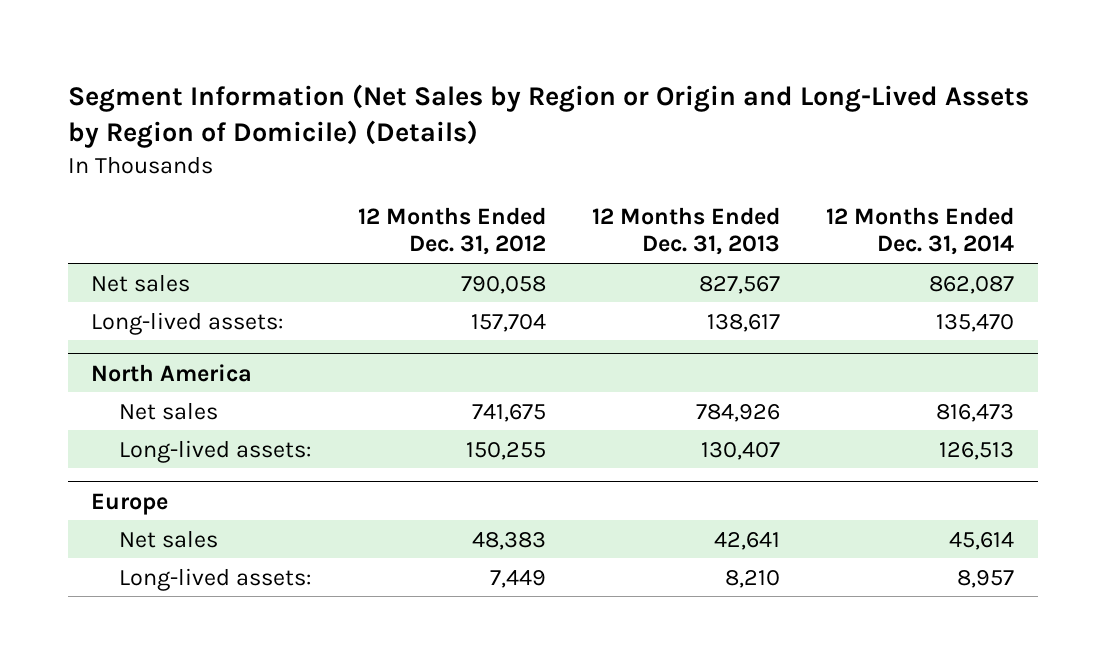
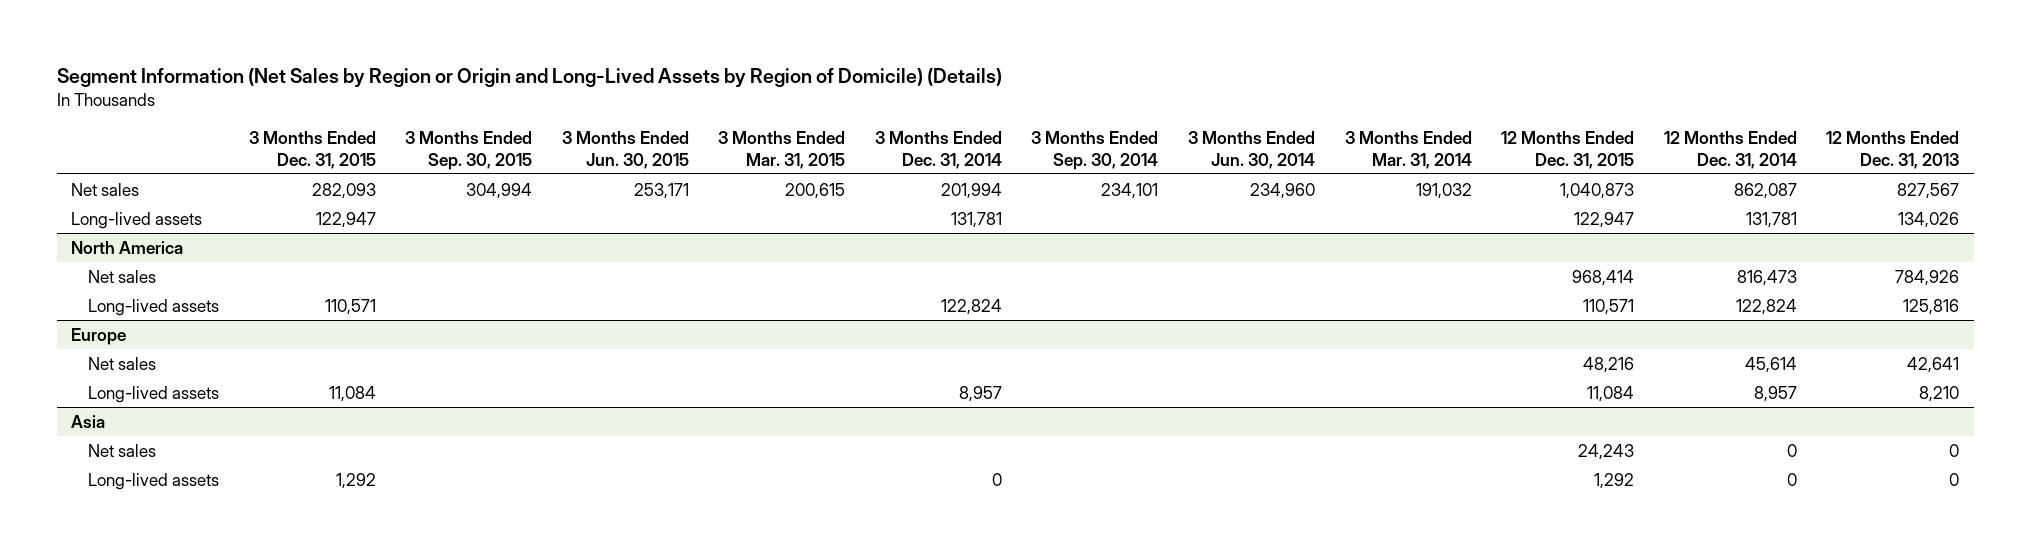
[357,206,546,256] 12 Months Ended Dec. 31, 2012 -> none
none -> [248,131,376,169] 3 Months Ended Dec. 31, 2015
none -> [405,131,533,170] 3 Months Ended Sep. 30, 2015
none -> [561,131,689,169] 3 Months Ended Jun. 30, 2015
none -> [718,131,846,169] 3 Months Ended Mar. 31, 2015
none -> [874,131,1002,169] 3 Months Ended Dec. 31, 2014
none -> [1031,131,1159,170] 3 Months Ended Sep. 30, 2014
none -> [1187,131,1315,169] 3 Months Ended Jun. 30, 2014
none -> [1344,131,1472,169] 3 Months Ended Mar. 31, 2014
none -> [1501,131,1635,169] 12 Months Ended Dec. 31, 2015
[91,311,284,335] Long-lived assets: -> [71,211,203,229] Long-lived assets
[707,313,781,332] 138,617 -> [1898,211,1960,228] 134,026
[936,313,1015,332] 135,470 -> [1745,211,1797,228] 131,781
[119,439,312,463] Long-lived assets: -> [88,298,220,316] Long-lived assets
[701,441,781,460] 130,407 -> [1903,298,1960,315] 125,816
[939,441,1015,460] 126,513 -> [1735,298,1797,315] 122,824
[119,567,312,591] Long-lived assets: -> [88,385,220,403] Long-lived assets
none -> [71,414,106,428] Asia
none -> [88,443,157,457] Net sales
none -> [88,472,220,490] Long-lived assets

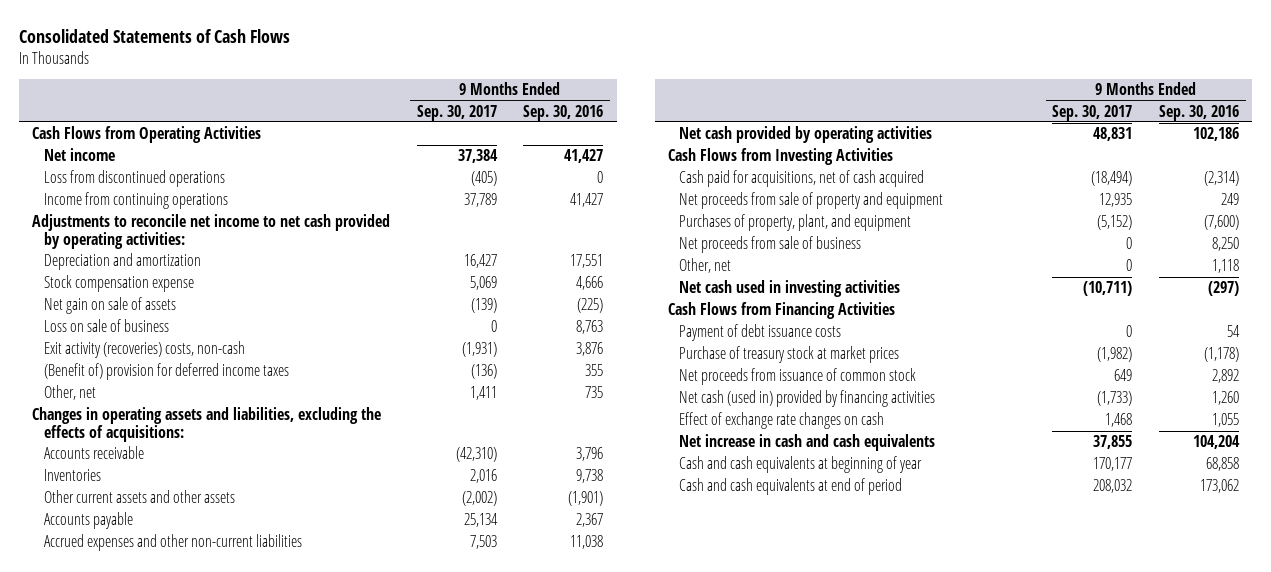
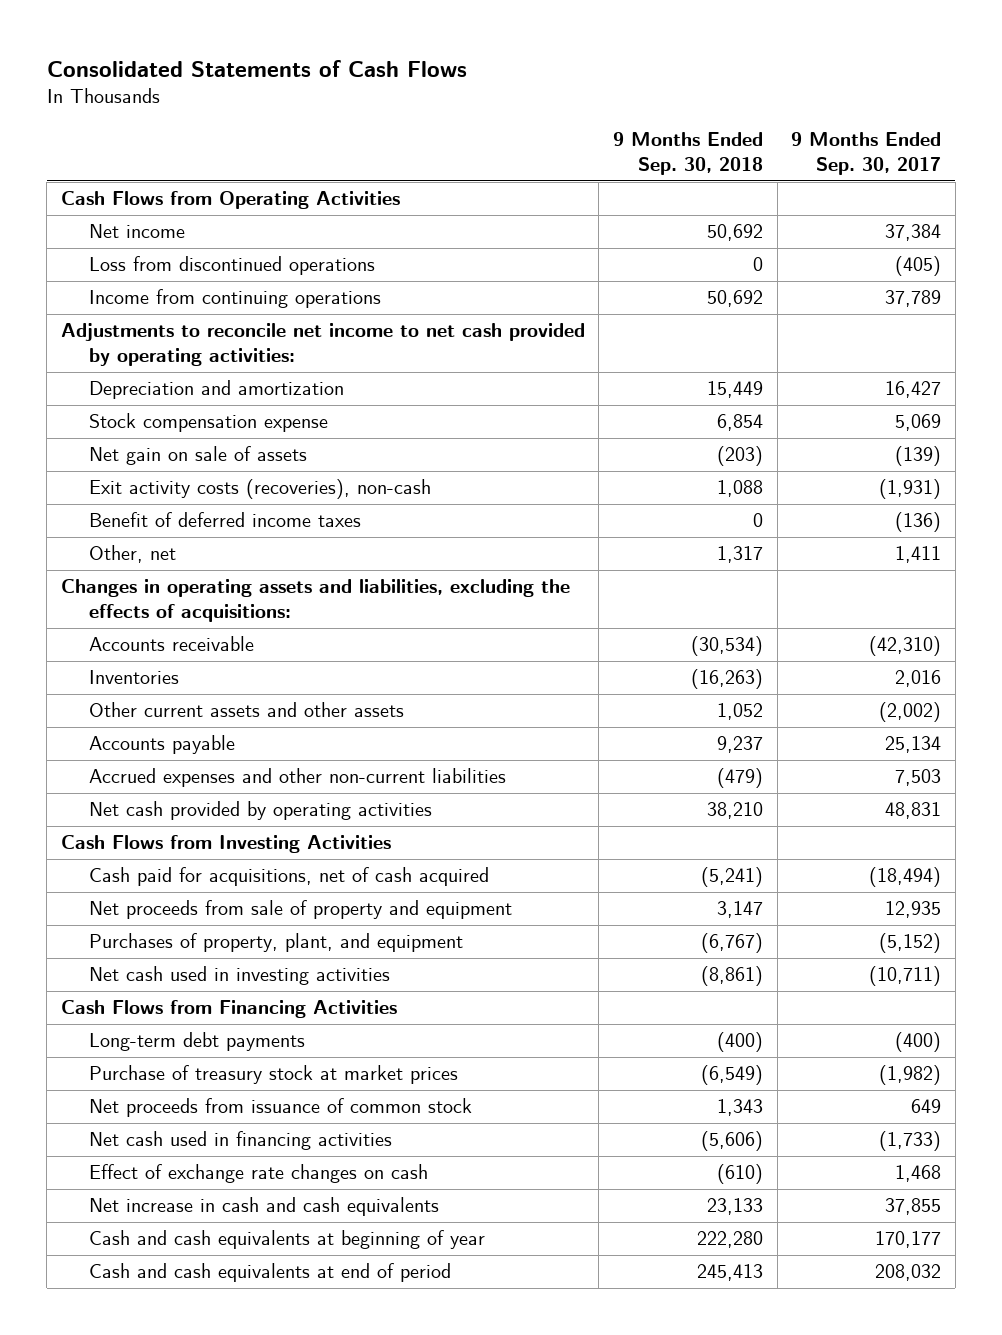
[523,104,604,121] Sep. 30, 2016 -> none
none -> [613,132,764,175] 9 Months Ended Sep. 30, 2018
[43,319,169,333] Loss on sale of business -> none
[43,341,245,359] Exit activity (recoveries) costs, non-cash -> [89,479,432,500] Exit activity costs (recoveries), non-cash
[43,363,289,381] (Benefit of) provision for deferred income taxes -> [89,512,362,528] Benefit of deferred income taxes
[679,236,862,254] Net proceeds from sale of business -> none
[679,258,732,274] Other, net -> none
[679,324,842,342] Payment of debt issuance costs -> none
none -> [89,1032,306,1052] Long-term debt payments
[679,390,936,408] Net cash (used in) provided by financing activities -> [89,1131,393,1151] Net cash used in financing activities

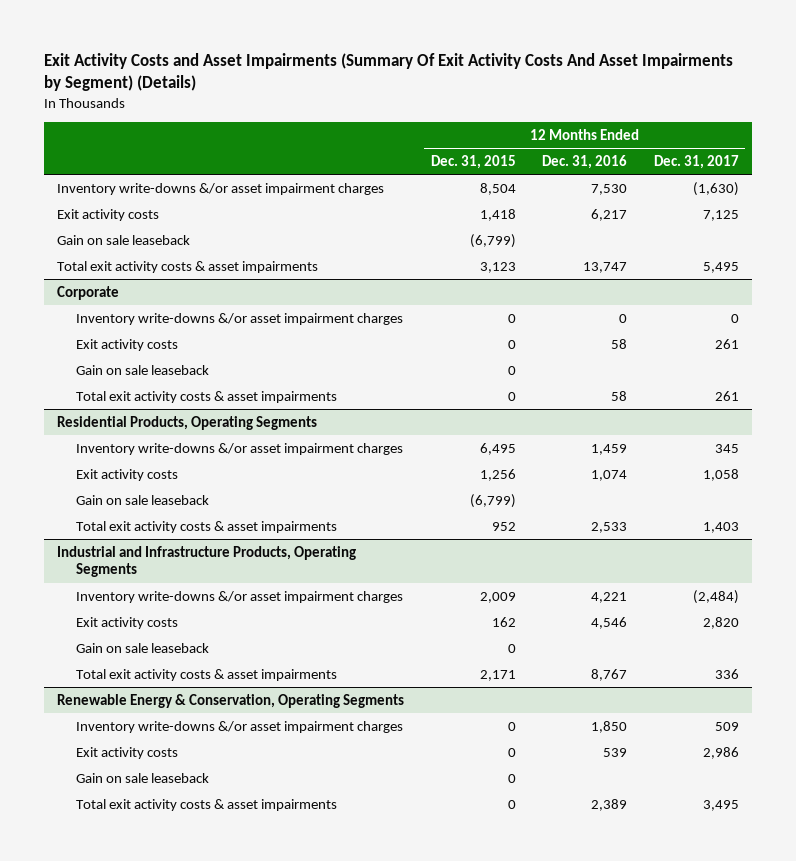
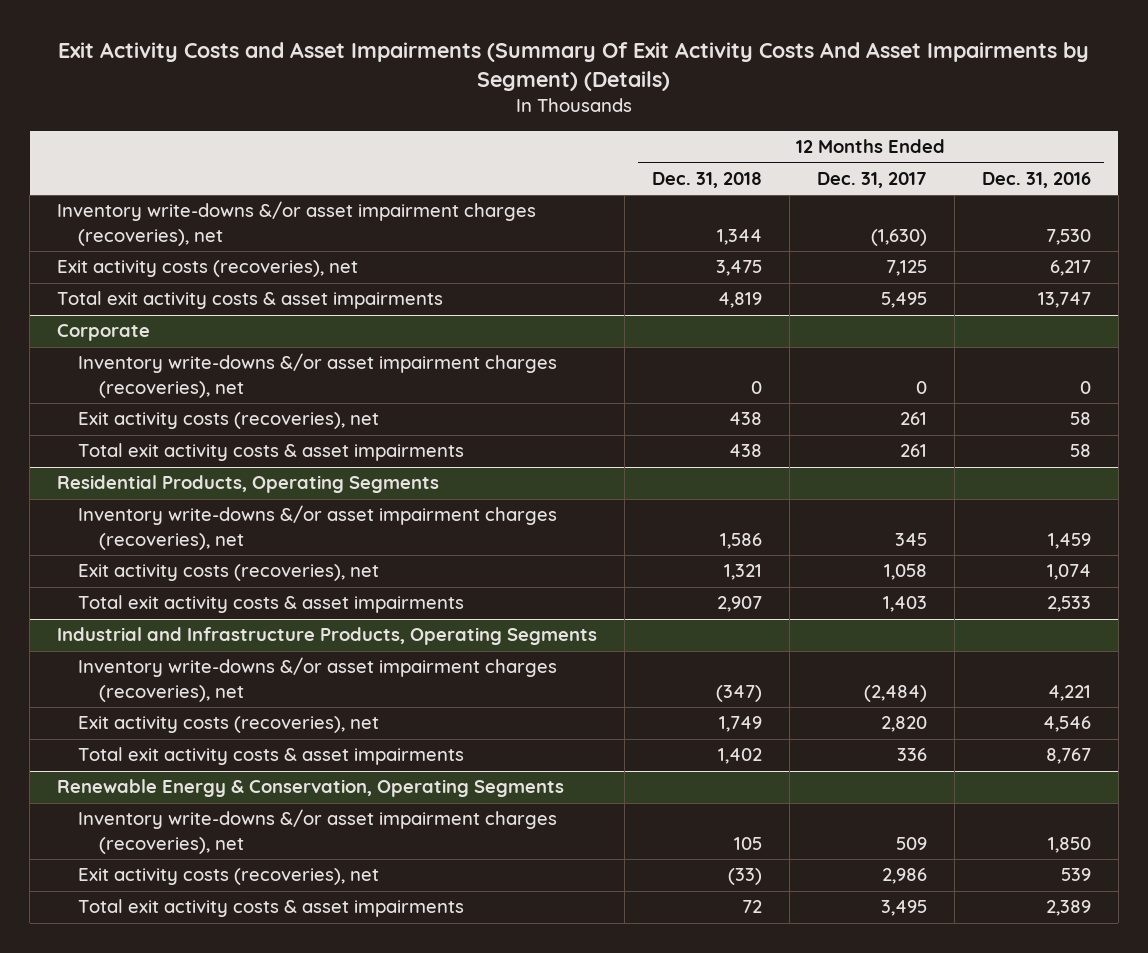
[430,154,516,169] Dec. 31, 2015 -> none
none -> [651,171,762,188] Dec. 31, 2018
[57,234,191,245] Gain on sale leaseback -> none
[57,182,385,195] Inventory write-downs &/or asset impairment charges -> [56,201,536,246] Inventory write-downs &/or asset impairment charges (recoveries), net
[57,208,160,221] Exit activity costs -> [56,260,358,278] Exit activity costs (recoveries), net
[76,364,210,375] Gain on sale leaseback -> none
[76,312,404,325] Inventory write-downs &/or asset impairment charges -> [77,353,557,398] Inventory write-downs &/or asset impairment charges (recoveries), net
[76,338,179,351] Exit activity costs -> [77,412,379,430] Exit activity costs (recoveries), net
[76,494,210,505] Gain on sale leaseback -> none
[76,442,404,455] Inventory write-downs &/or asset impairment charges -> [77,505,557,550] Inventory write-downs &/or asset impairment charges (recoveries), net
[76,468,179,481] Exit activity costs -> [77,564,379,582] Exit activity costs (recoveries), net
[76,642,210,653] Gain on sale leaseback -> none
[76,590,404,603] Inventory write-downs &/or asset impairment charges -> [77,657,557,702] Inventory write-downs &/or asset impairment charges (recoveries), net
[76,616,179,629] Exit activity costs -> [77,716,379,734] Exit activity costs (recoveries), net
[76,772,210,783] Gain on sale leaseback -> none
[76,720,404,733] Inventory write-downs &/or asset impairment charges -> [77,809,557,854] Inventory write-downs &/or asset impairment charges (recoveries), net
[76,746,179,759] Exit activity costs -> [77,868,379,886] Exit activity costs (recoveries), net

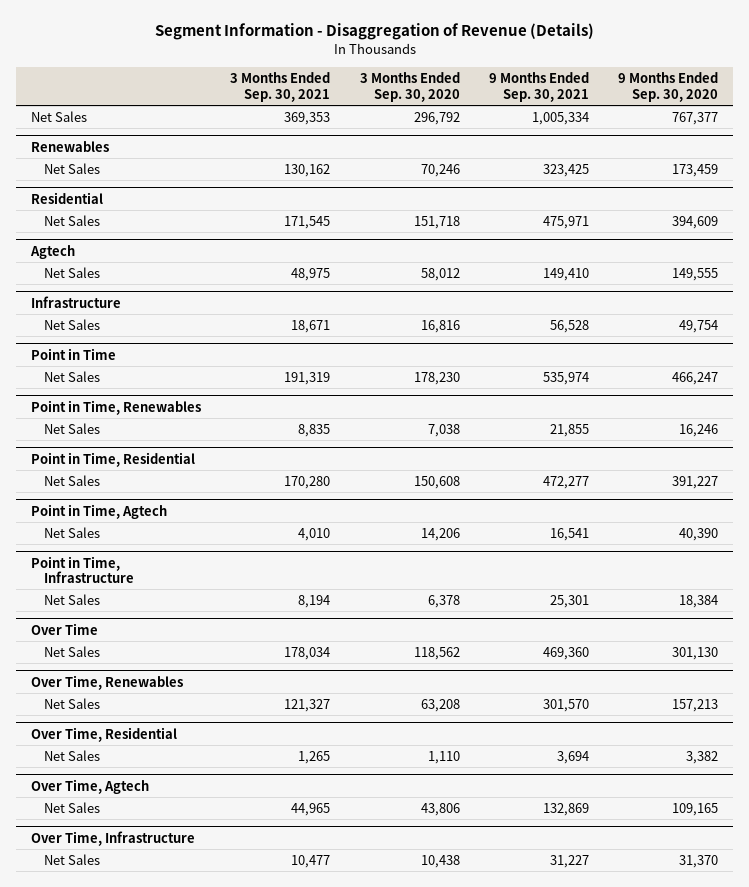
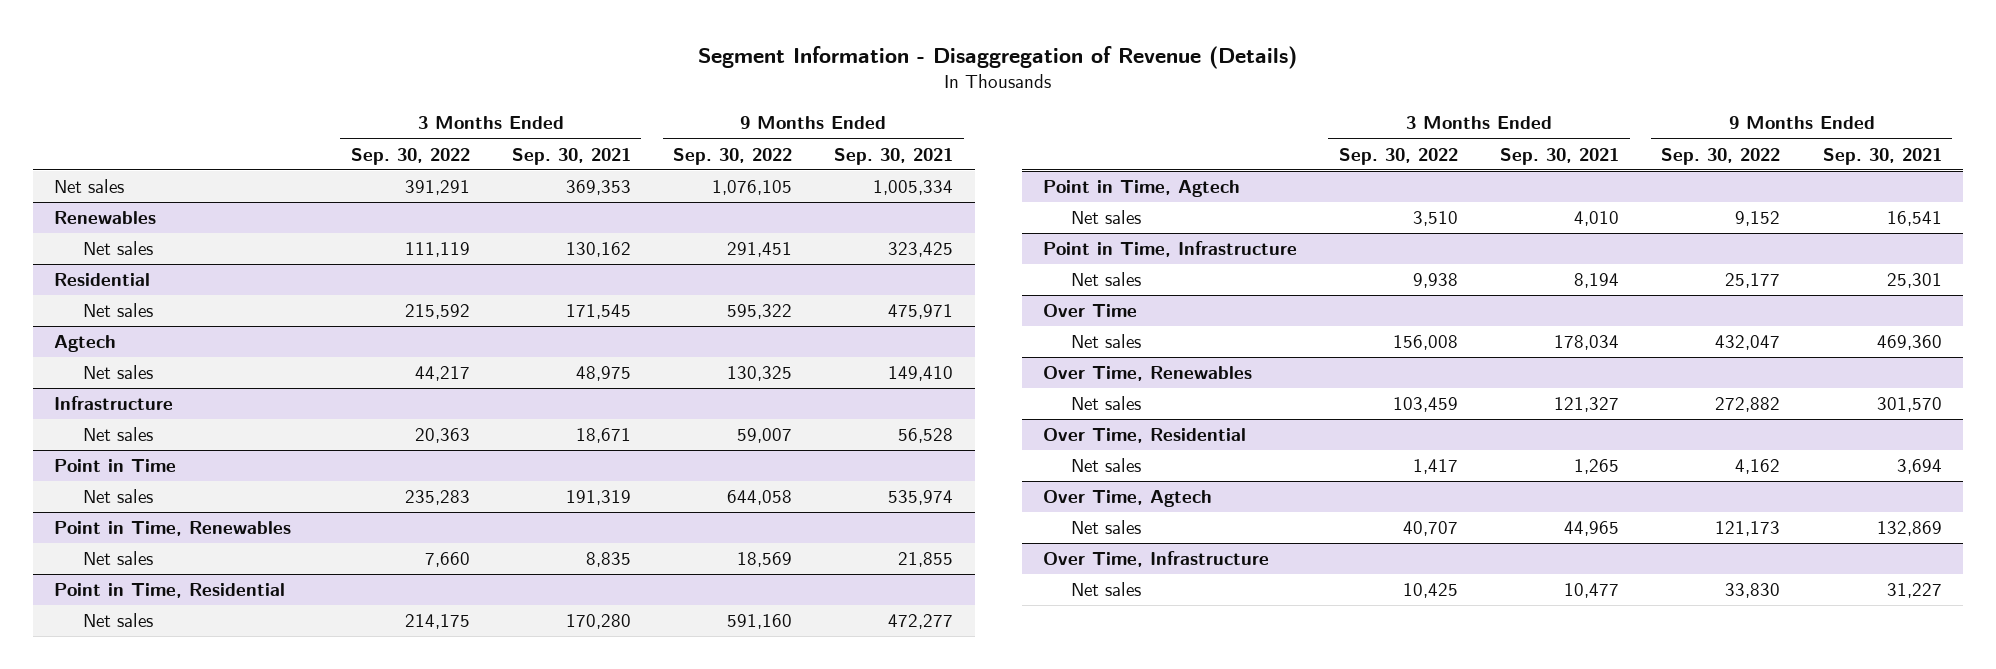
[359,72,460,102] 3 Months Ended Sep. 30, 2020 -> none
[618,72,719,102] 9 Months Ended Sep. 30, 2020 -> none
none -> [350,147,470,165] Sep. 30, 2022
none -> [673,147,793,165] Sep. 30, 2022
[30,110,87,122] Net Sales -> [54,179,125,194] Net sales
[44,162,101,174] Net Sales -> [82,241,153,256] Net sales
[44,214,101,226] Net Sales -> [82,303,153,318] Net sales
[44,266,101,278] Net Sales -> [82,365,153,380] Net sales
[44,318,101,330] Net Sales -> [82,427,153,442] Net sales
[44,370,101,382] Net Sales -> [82,489,153,504] Net sales
[44,422,101,434] Net Sales -> [82,551,153,566] Net sales
[44,474,101,486] Net Sales -> [82,613,153,628] Net sales
[44,526,101,538] Net Sales -> [1070,210,1141,225] Net sales
[44,593,101,605] Net Sales -> [1070,272,1141,287] Net sales
[44,645,101,657] Net Sales -> [1070,334,1141,349] Net sales
[44,697,101,709] Net Sales -> [1070,396,1141,411] Net sales
[44,749,101,761] Net Sales -> [1070,458,1141,473] Net sales
[44,801,101,813] Net Sales -> [1070,520,1141,535] Net sales
[44,853,101,865] Net Sales -> [1070,582,1141,597] Net sales

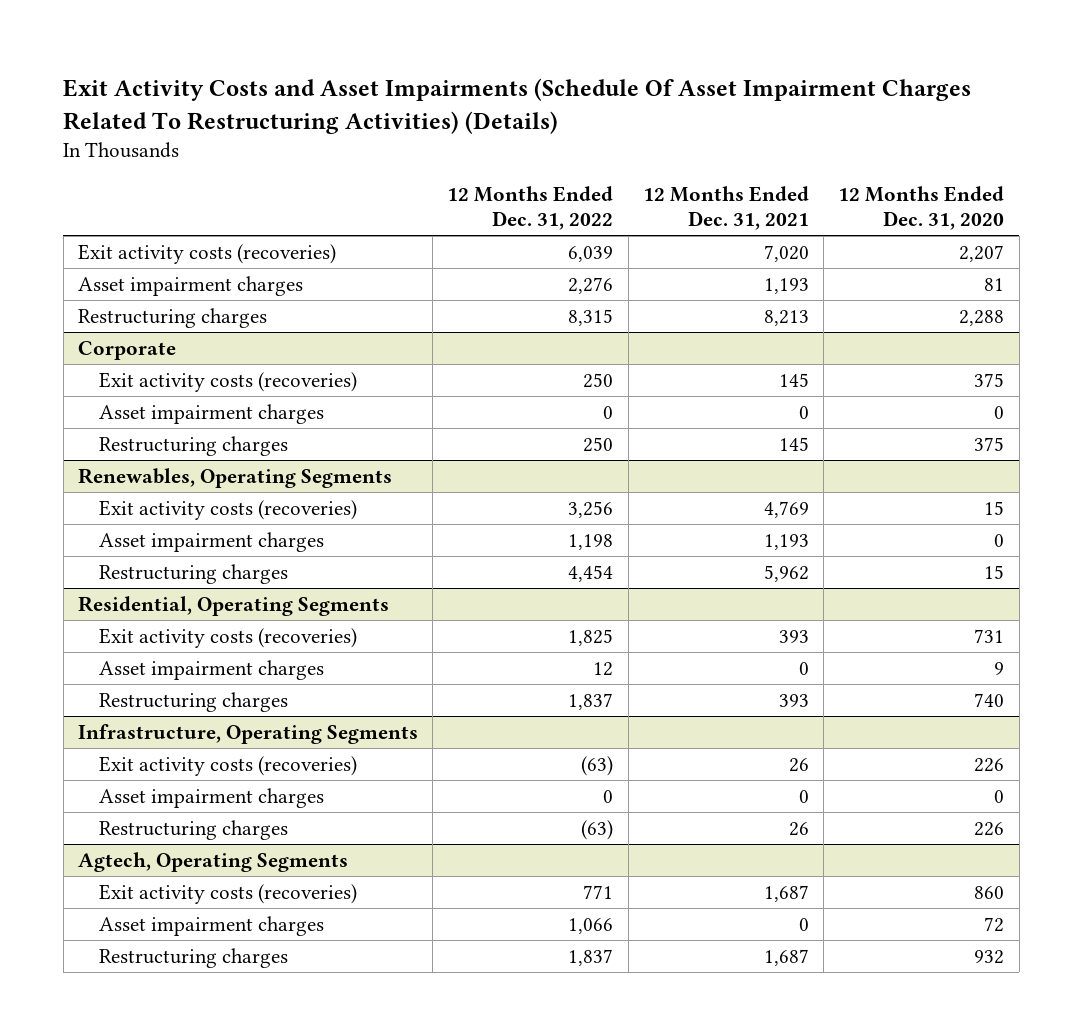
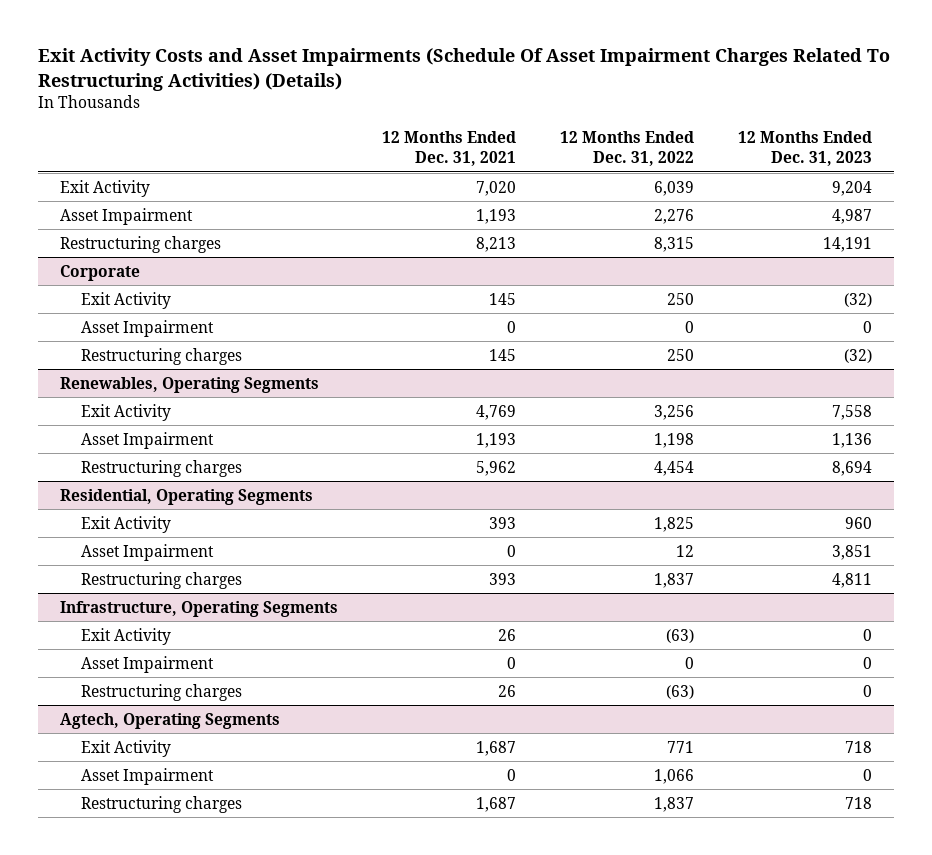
[838,186,1005,230] 12 Months Ended Dec. 31, 2020 -> none
none -> [737,131,872,167] 12 Months Ended Dec. 31, 2023
[77,244,336,265] Exit activity costs (recoveries) -> [60,179,151,197] Exit Activity
[77,276,303,297] Asset impairment charges -> [60,207,194,225] Asset Impairment
[98,372,357,393] Exit activity costs (recoveries) -> [81,291,172,309] Exit Activity
[98,404,324,425] Asset impairment charges -> [81,319,215,337] Asset Impairment
[98,500,357,521] Exit activity costs (recoveries) -> [81,403,172,421] Exit Activity
[98,532,324,553] Asset impairment charges -> [81,431,215,449] Asset Impairment
[98,628,357,649] Exit activity costs (recoveries) -> [81,515,172,533] Exit Activity
[98,660,324,681] Asset impairment charges -> [81,543,215,561] Asset Impairment
[98,756,357,777] Exit activity costs (recoveries) -> [81,627,172,645] Exit Activity
[98,788,324,809] Asset impairment charges -> [81,655,215,673] Asset Impairment
[98,884,357,905] Exit activity costs (recoveries) -> [81,739,172,757] Exit Activity
[98,916,324,937] Asset impairment charges -> [81,767,215,785] Asset Impairment

